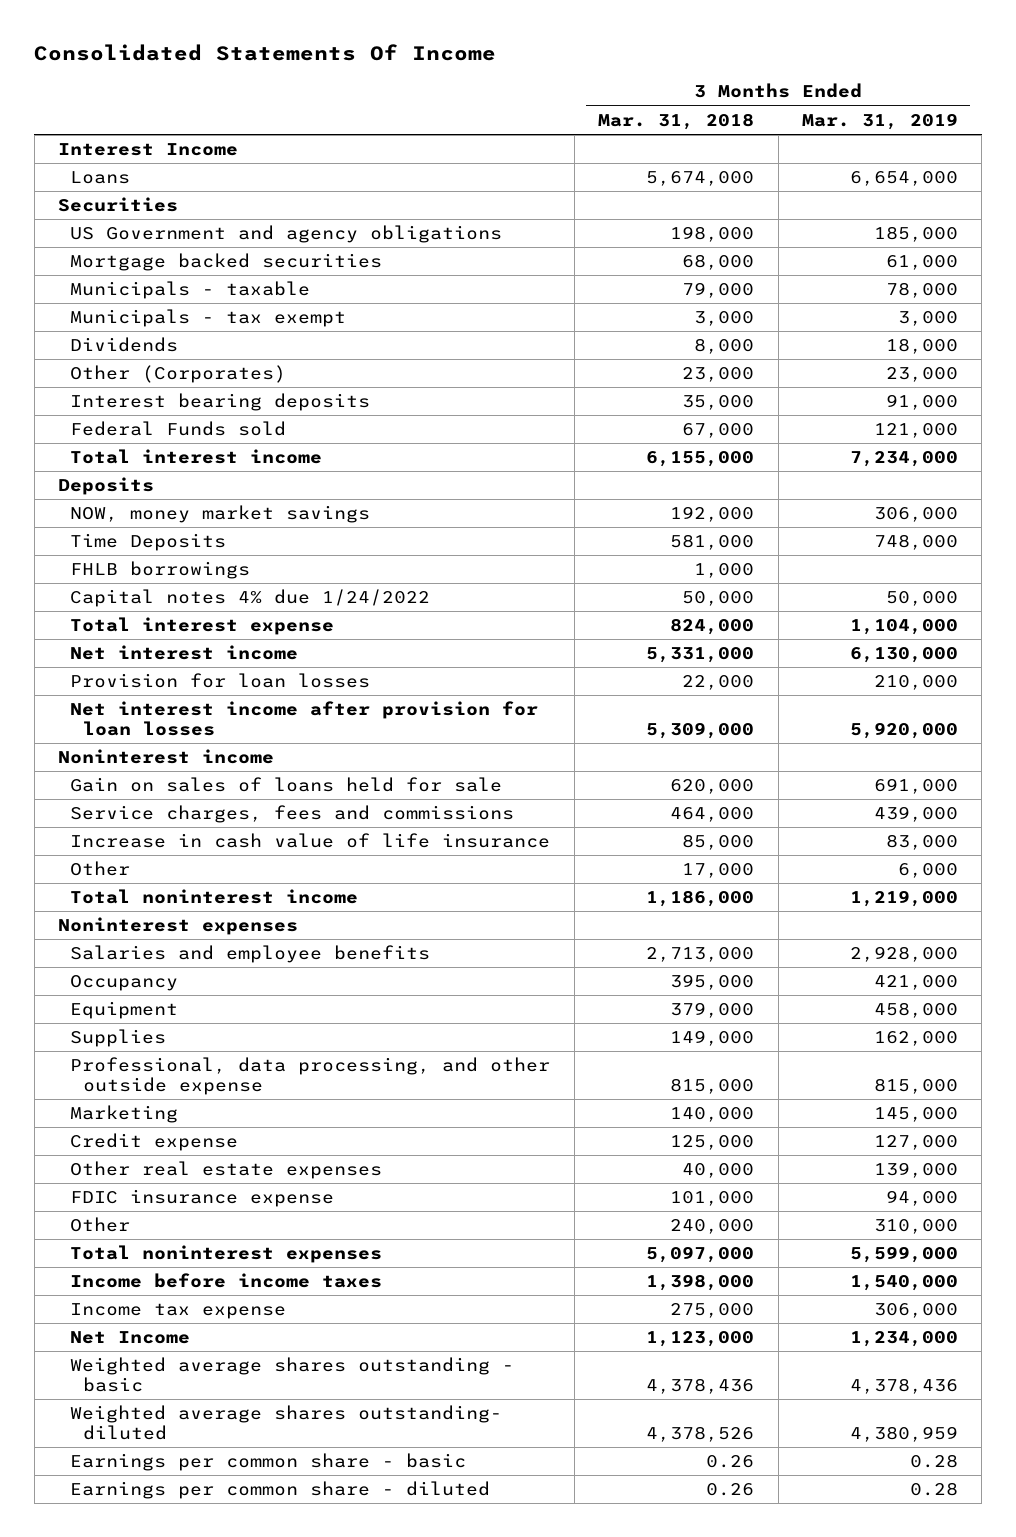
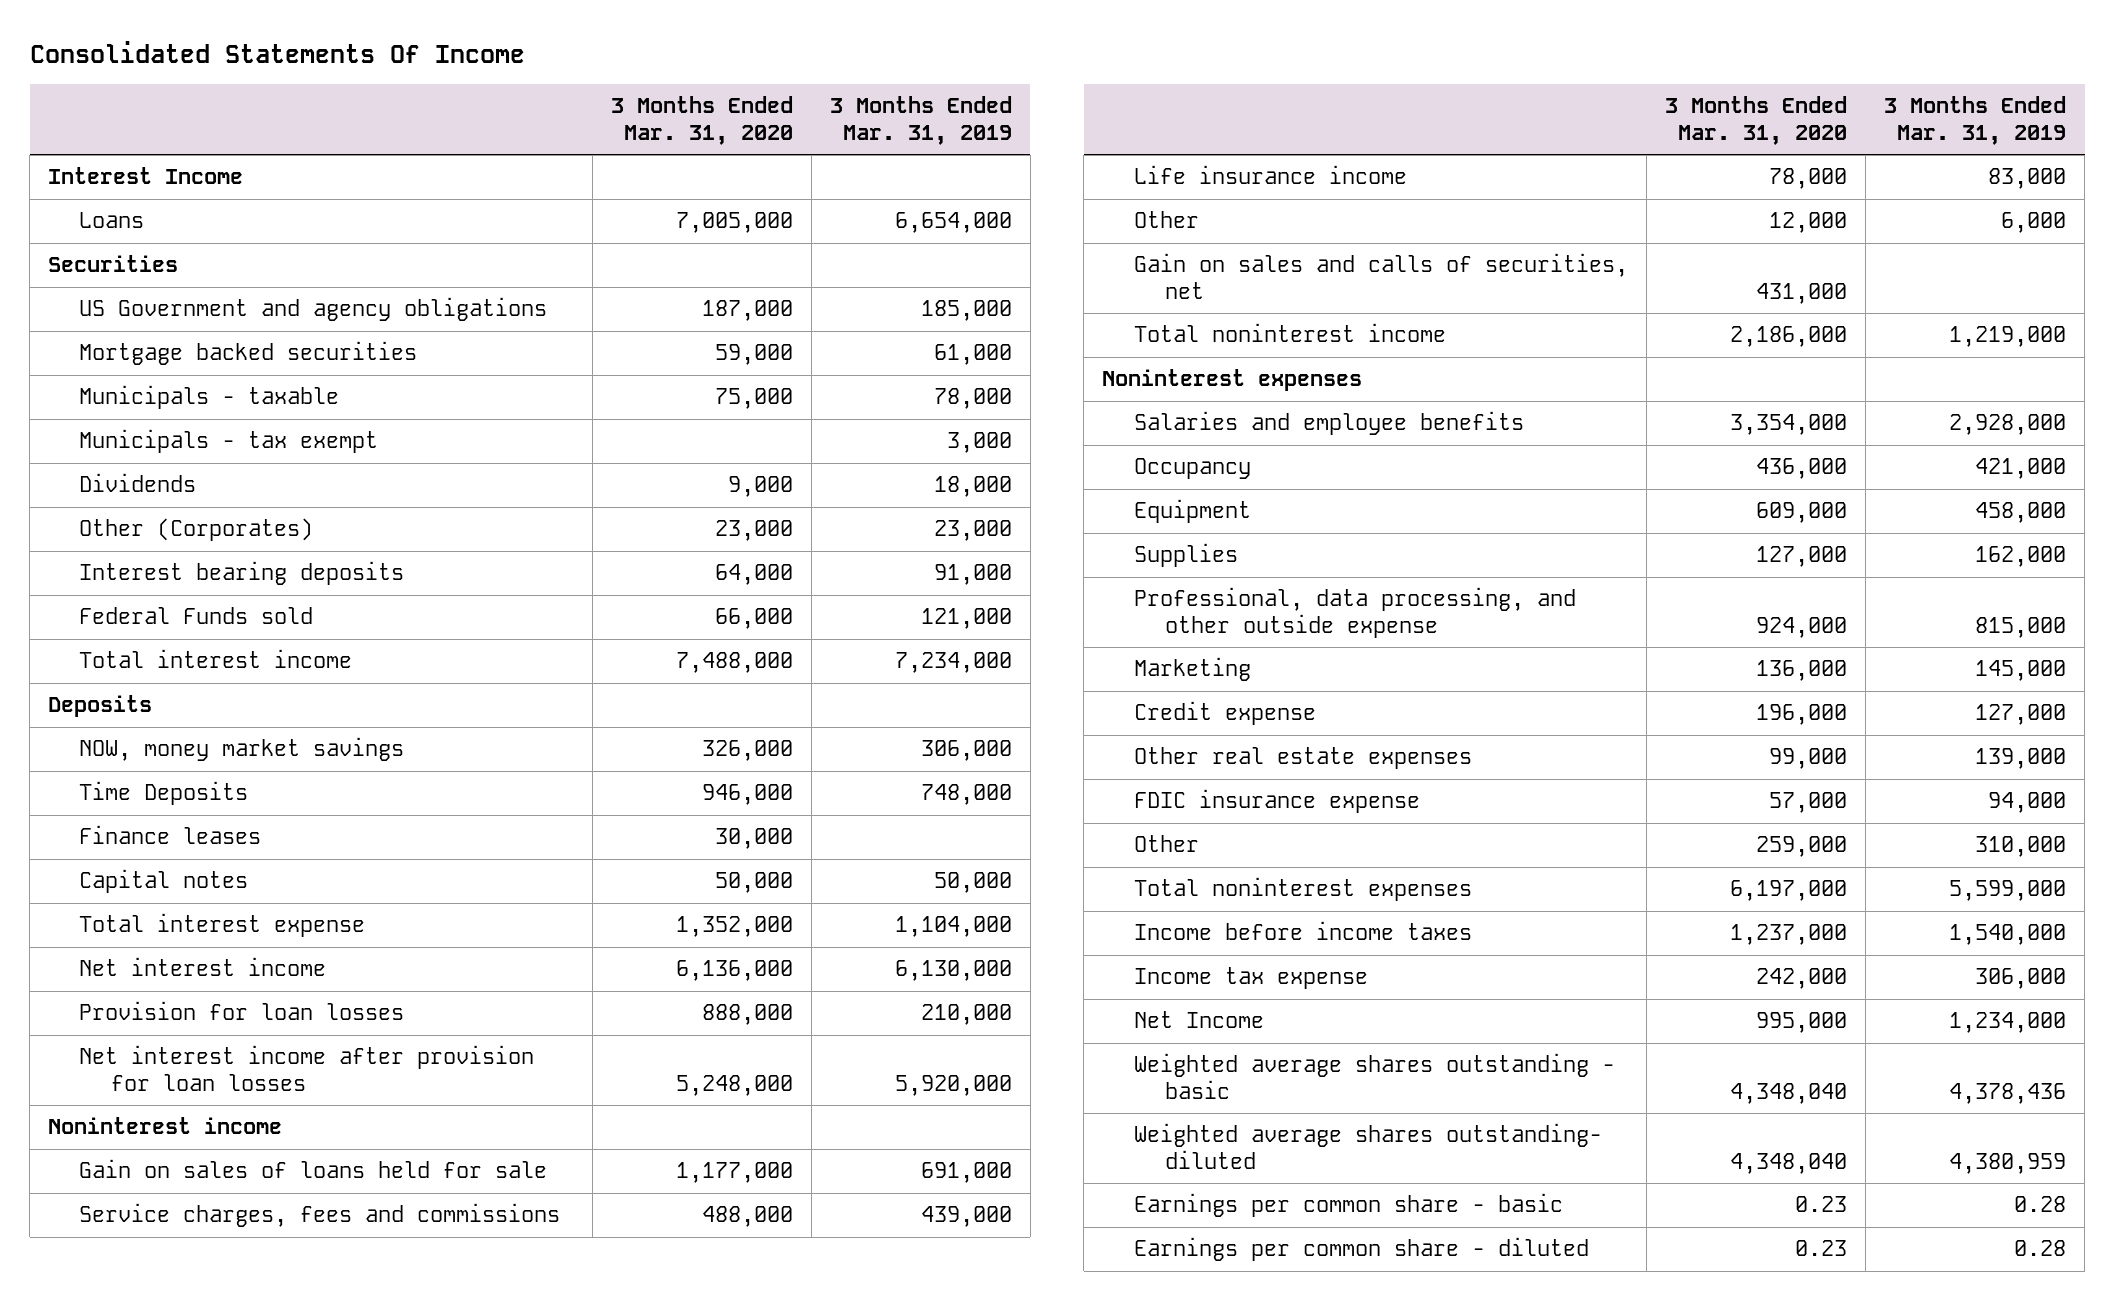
[598,112,755,130] Mar. 31, 2018 -> none
none -> [610,96,793,145] 3 Months Ended Mar. 31, 2020
[70,561,251,580] FHLB borrowings -> none
none -> [79,825,262,845] Finance leases
[70,589,431,608] Capital notes 4% due 1/24/2022 -> [79,869,249,894] Capital notes
[70,833,551,849] Increase in cash value of life insurance -> [1133,165,1407,185] Life insurance income
none -> [1133,253,1628,299] Gain on sales and calls of securities, net

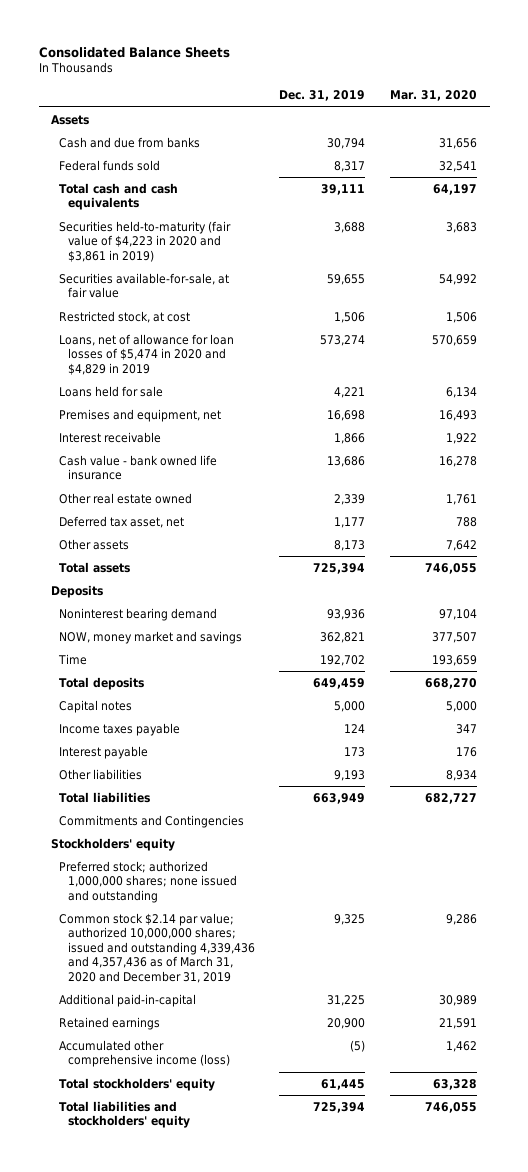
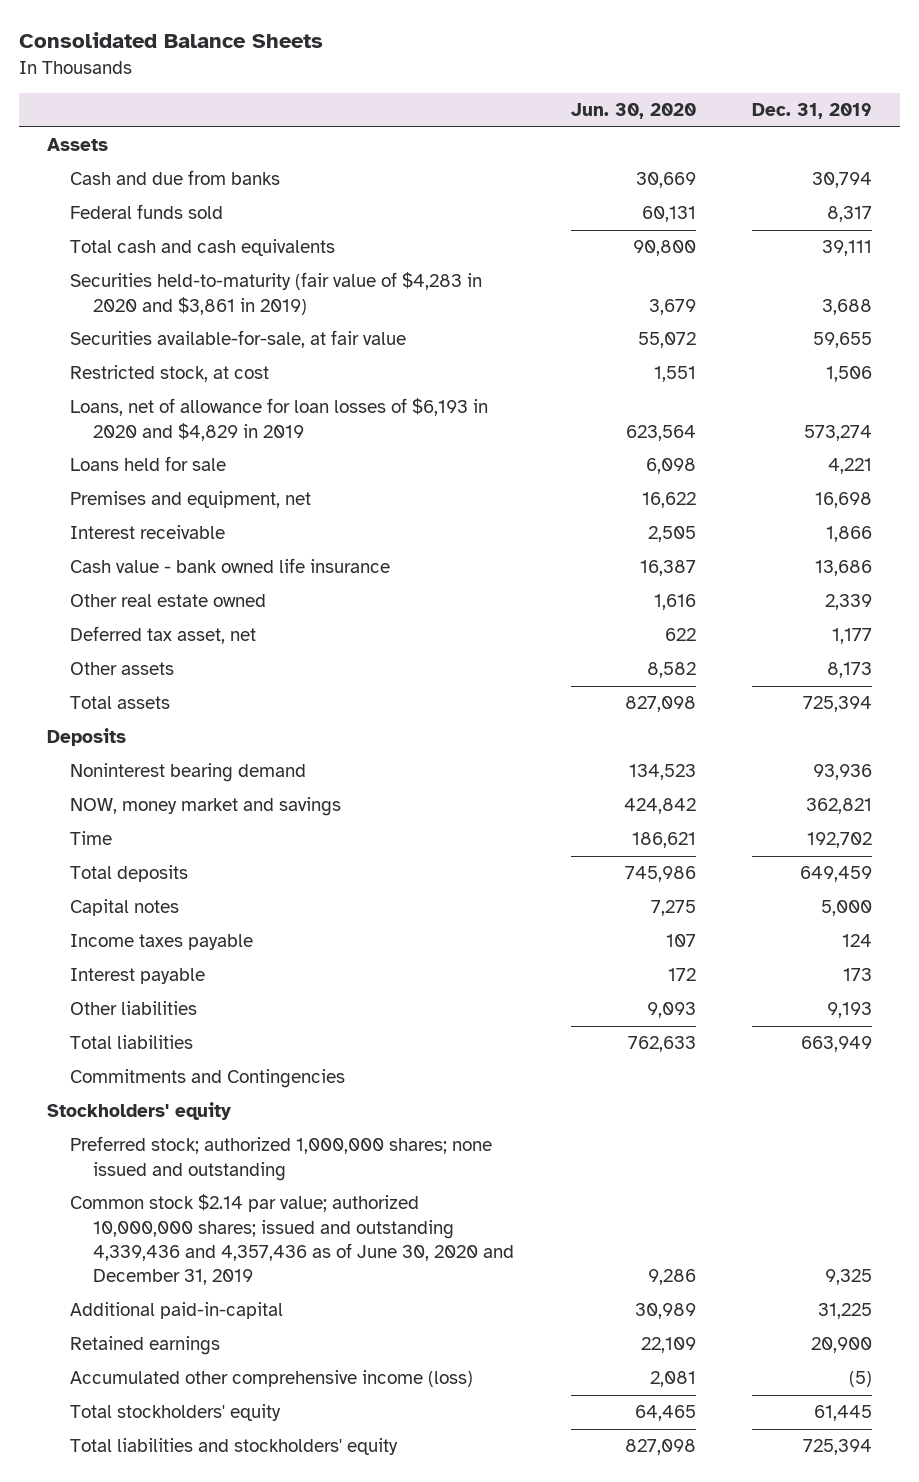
[390,90,478,102] Mar. 31, 2020 -> none
none -> [570,103,696,120] Jun. 30, 2020
[59,220,232,262] Securities held-to-maturity (fair value of $4,223 in 2020 and $3,861 in 2019) -> [70,272,483,315] Securities held-to-maturity (fair value of $4,283 in 2020 and $3,861 in 2019)
[59,333,235,375] Loans, net of allowance for loan losses of $5,474 in 2020 and $4,829 in 2019 -> [70,398,489,441] Loans, net of allowance for loan losses of $6,193 in 2020 and $4,829 in 2019
[59,912,255,983] Common stock $2.14 par value; authorized 10,000,000 shares; issued and outstanding 4,339,436 and 4,357,436 as of March 31, 2020 and December 31, 2019 -> [70,1194,515,1286] Common stock $2.14 par value; authorized 10,000,000 shares; issued and outstanding 4,339,436 and 4,357,436 as of June 30, 2020 and December 31, 2019

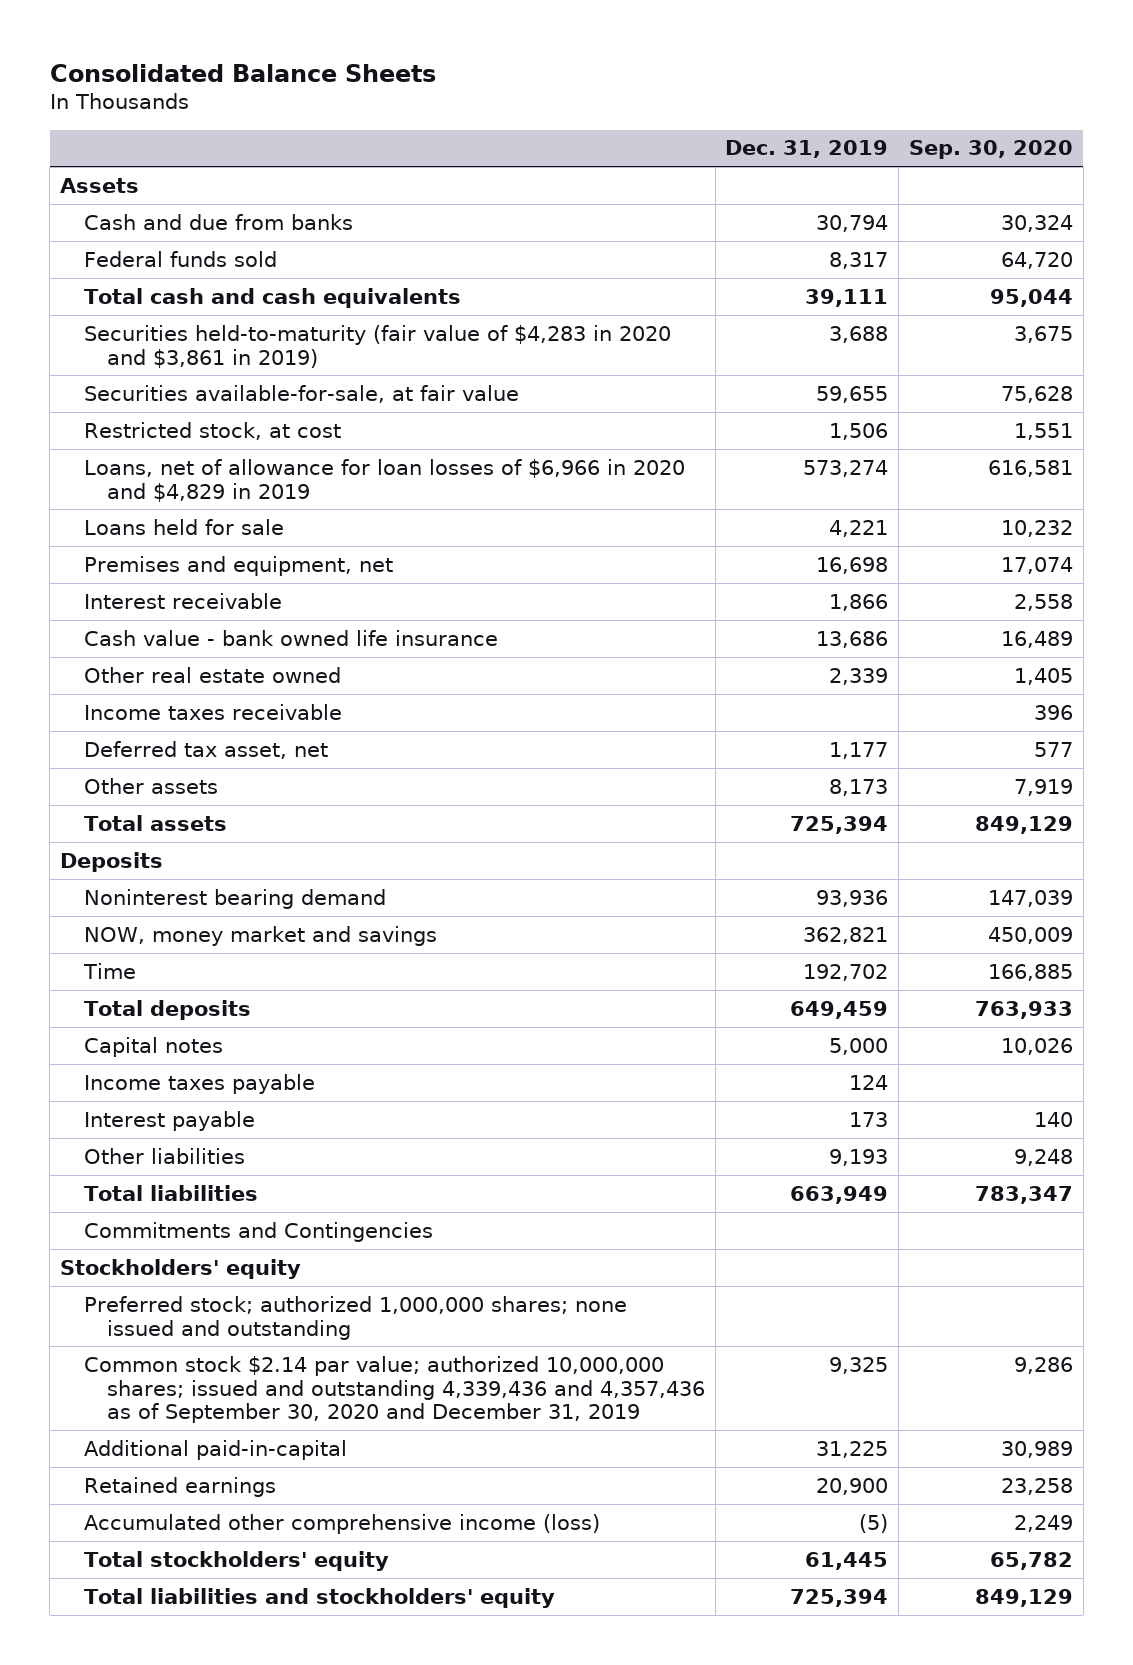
[570,103,696,120] Jun. 30, 2020 -> none
none -> [908,140,1073,160] Sep. 30, 2020
[70,398,489,441] Loans, net of allowance for loan losses of $6,193 in 2020 and $4,829 in 2019 -> [83,458,685,502] Loans, net of allowance for loan losses of $6,966 in 2020 and $4,829 in 2019
none -> [83,703,342,720] Income taxes receivable
[70,1194,515,1286] Common stock $2.14 par value; authorized 10,000,000 shares; issued and outstanding 4,339,436 and 4,357,436 as of June 30, 2020 and December 31, 2019 -> [83,1355,705,1424] Common stock $2.14 par value; authorized 10,000,000 shares; issued and outstanding 4,339,436 and 4,357,436 as of September 30, 2020 and December 31, 2019

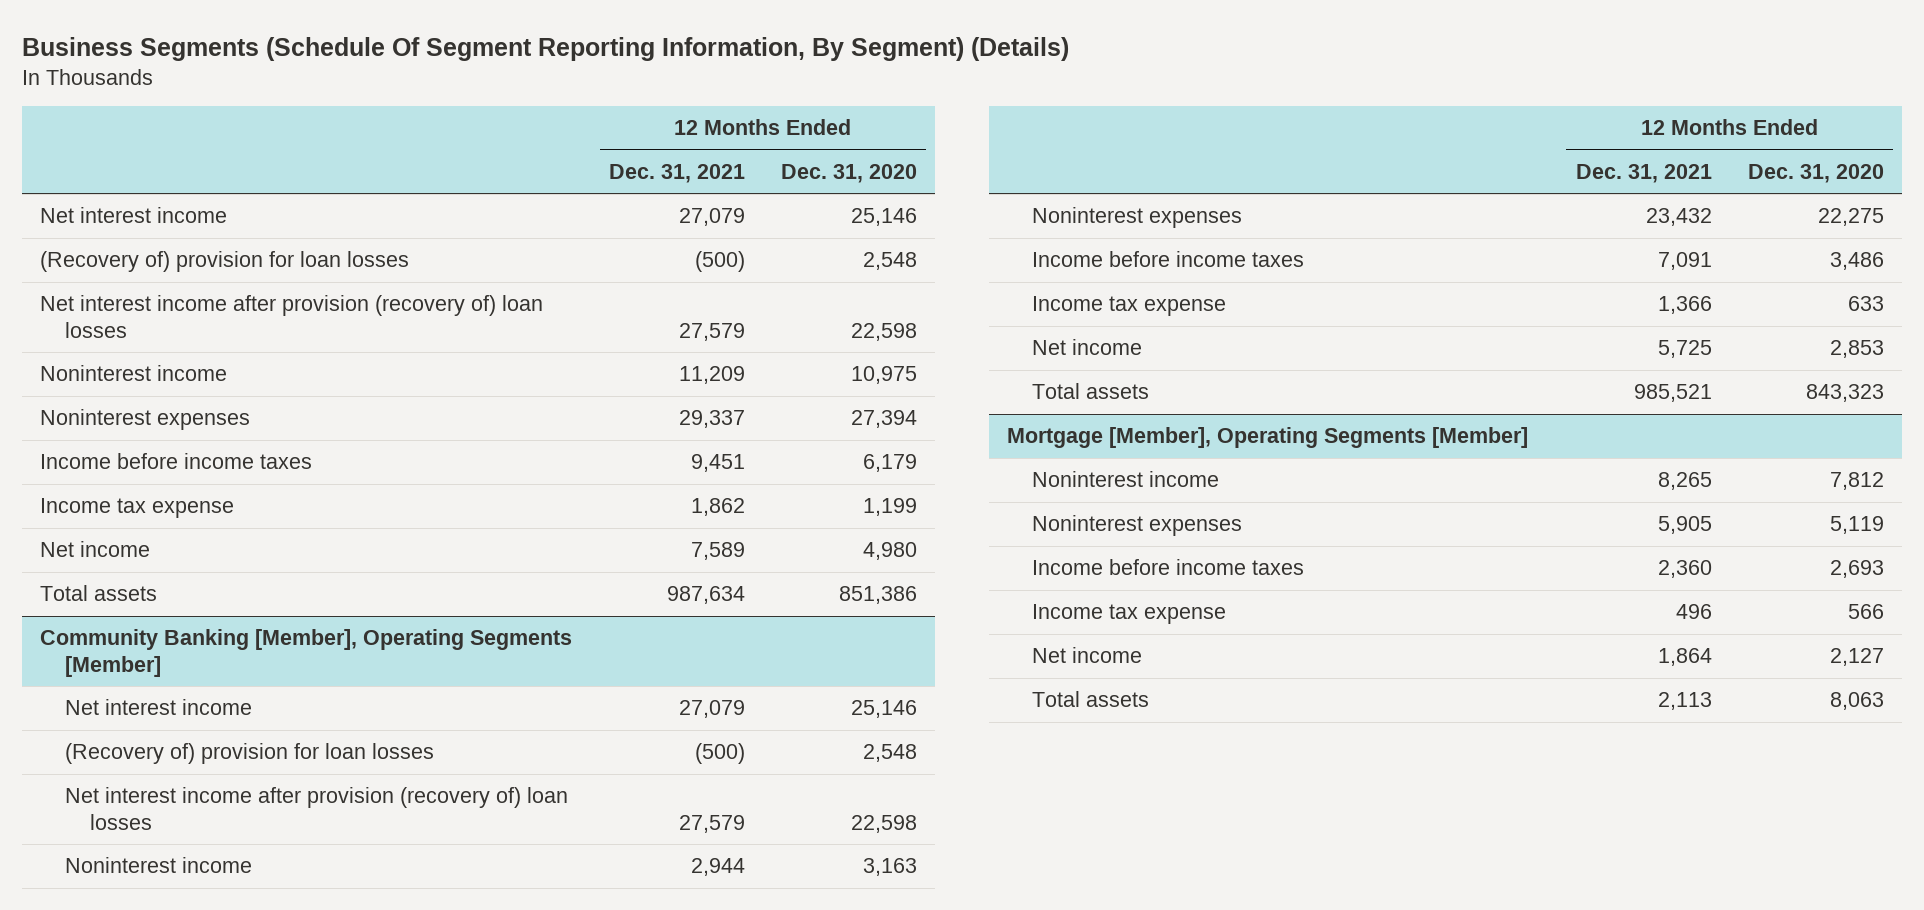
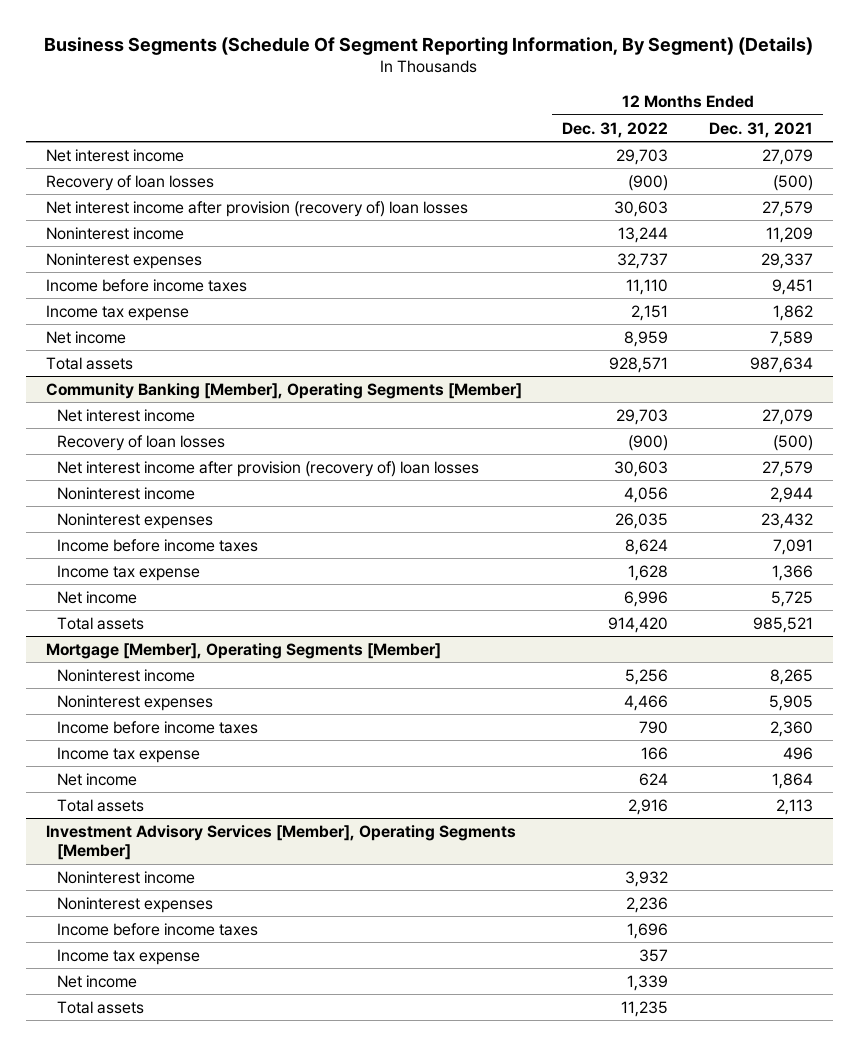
[780,163,917,183] Dec. 31, 2020 -> none
none -> [562,121,669,138] Dec. 31, 2022
[40,251,410,273] (Recovery of) provision for loan losses -> [45,174,214,191] Recovery of loan losses
[65,743,435,765] (Recovery of) provision for loan losses -> [57,434,226,451] Recovery of loan losses
none -> [45,824,516,861] Investment Advisory Services [Member], Operating Segments [Member]
none -> [57,870,196,884] Noninterest income
none -> [57,896,214,913] Noninterest expenses
none -> [57,922,259,936] Income before income taxes
none -> [57,948,201,965] Income tax expense
none -> [57,974,138,988] Net income
none -> [57,1000,145,1014] Total assets

